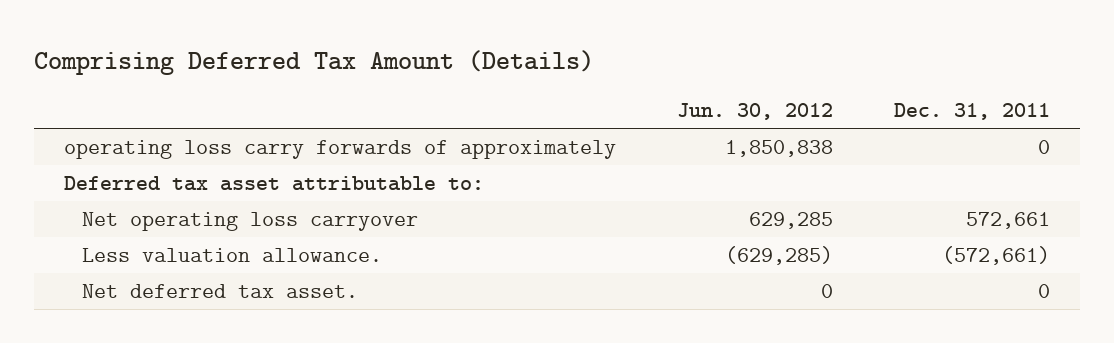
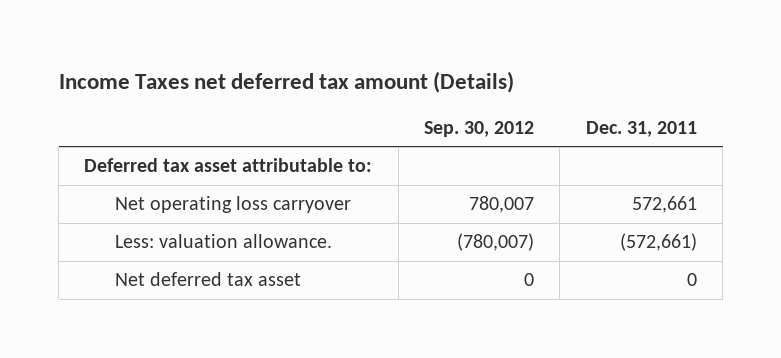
[33,49,594,75] Comprising Deferred Tax Amount (Details) -> [58,71,514,94] Income Taxes net deferred tax amount (Details)
[676,103,833,121] Jun. 30, 2012 -> none
none -> [424,120,535,137] Sep. 30, 2012
[63,140,616,160] operating loss carry forwards of approximately -> none
[81,248,382,263] Less valuation allowance. -> [115,234,333,249] Less: valuation allowance.
[81,284,358,299] Net deferred tax asset. -> [115,272,302,287] Net deferred tax asset

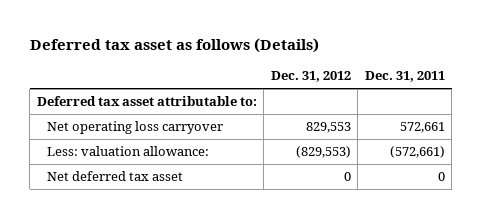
[58,71,514,94] Income Taxes net deferred tax amount (Details) -> [29,38,319,54] Deferred tax asset as follows (Details)
[424,120,535,137] Sep. 30, 2012 -> none
none -> [270,71,351,83] Dec. 31, 2012
[115,234,333,249] Less: valuation allowance. -> [47,146,210,157] Less: valuation allowance:

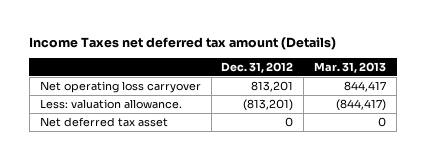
[29,38,319,54] Deferred tax asset as follows (Details) -> [29,36,337,50] Income Taxes net deferred tax amount (Details)
[364,71,445,83] Dec. 31, 2011 -> none
none -> [314,61,387,73] Mar. 31, 2013
[36,96,257,107] Deferred tax asset attributable to: -> none
[305,122,351,134] 829,553 -> [251,81,294,93] 813,201
[47,146,210,157] Less: valuation allowance: -> [39,99,182,110] Less: valuation allowance.
[295,146,351,159] (829,553) -> [243,99,294,112] (813,201)

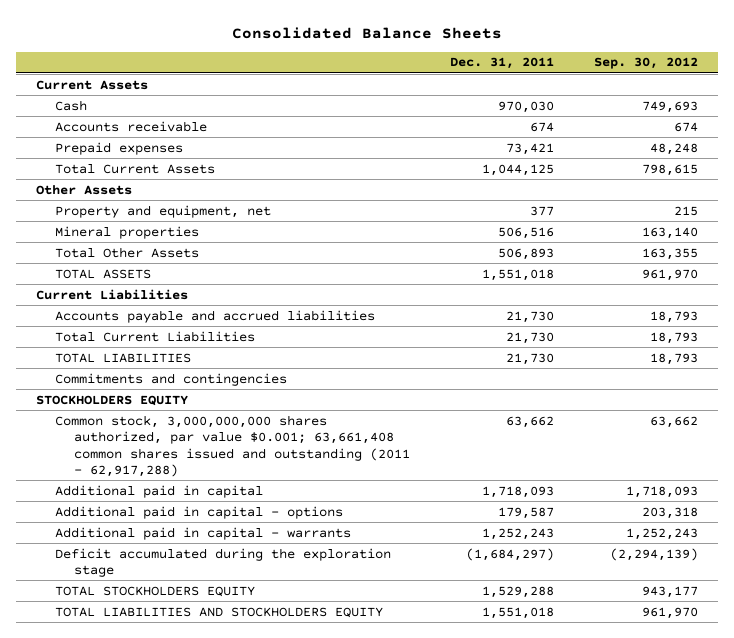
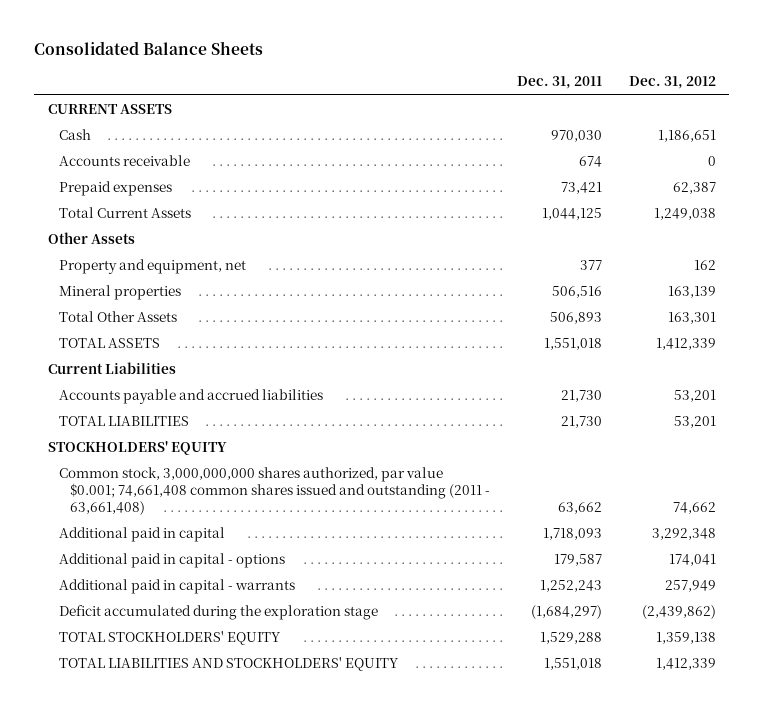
[594,57,699,70] Sep. 30, 2012 -> none
none -> [628,76,716,90] Dec. 31, 2012
[36,79,149,90] Current Assets -> [47,103,172,114] CURRENT ASSETS
[55,330,256,342] Total Current Liabilities -> none
[55,372,288,386] Commitments and contingencies -> none
[36,394,189,406] STOCKHOLDERS EQUITY -> [47,440,227,455] STOCKHOLDERS' EQUITY
[55,414,411,478] Common stock, 3,000,000,000 shares authorized, par value $0.001; 63,661,408 common shares issued and outstanding (2011 - 62,917,288) -> [58,466,491,515] Common stock, 3,000,000,000 shares authorized, par value $0.001; 74,661,408 common shares issued and outstanding (2011 - 63,661,408)
[55,585,256,597] TOTAL STOCKHOLDERS EQUITY -> [58,630,281,645] TOTAL STOCKHOLDERS' EQUITY
[55,606,384,618] TOTAL LIABILITIES AND STOCKHOLDERS EQUITY -> [58,656,399,671] TOTAL LIABILITIES AND STOCKHOLDERS' EQUITY

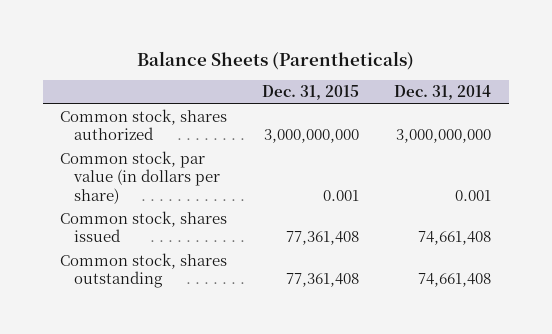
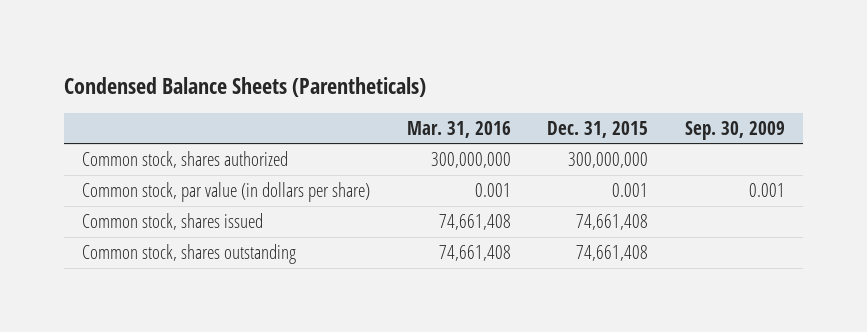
[136,50,414,70] Balance Sheets (Parentheticals) -> [64,76,427,97] Condensed Balance Sheets (Parentheticals)
[394,85,492,101] Dec. 31, 2014 -> none
none -> [406,120,511,138] Mar. 31, 2016
none -> [684,120,785,140] Sep. 30, 2009
[264,129,360,144] 3,000,000,000 -> [568,152,649,169] 300,000,000
[286,231,360,246] 77,361,408 -> [576,214,649,231] 74,661,408
[286,273,360,288] 77,361,408 -> [576,245,649,262] 74,661,408

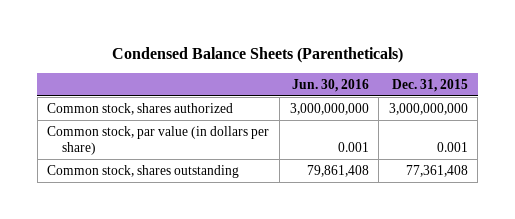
[406,120,511,138] Mar. 31, 2016 -> none
[684,120,785,140] Sep. 30, 2009 -> none
none -> [291,78,369,92] Jun. 30, 2016
[568,152,649,169] 300,000,000 -> [388,103,468,116] 3,000,000,000
[82,213,264,231] Common stock, shares issued -> none
[576,245,649,262] 74,661,408 -> [405,165,468,178] 77,361,408

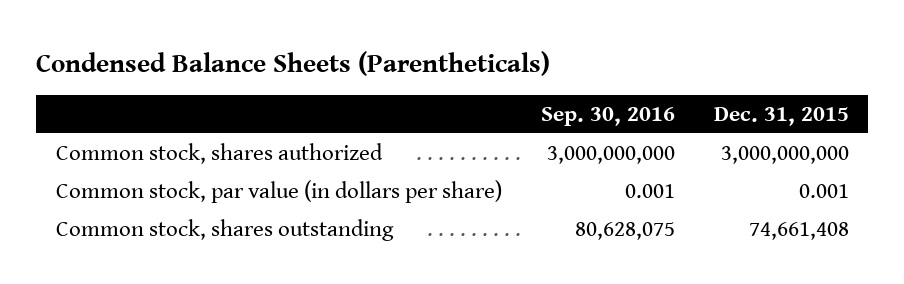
[291,78,369,92] Jun. 30, 2016 -> none
none -> [540,106,675,126] Sep. 30, 2016
[405,165,468,178] 77,361,408 -> [748,222,849,241] 74,661,408

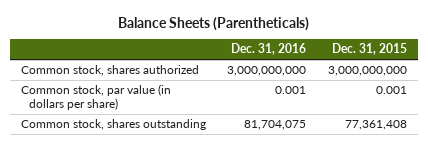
[35,50,550,76] Condensed Balance Sheets (Parentheticals) -> [117,16,309,31] Balance Sheets (Parentheticals)
[540,106,675,126] Sep. 30, 2016 -> none
none -> [231,43,307,56] Dec. 31, 2016
[748,222,849,241] 74,661,408 -> [345,120,408,131] 77,361,408

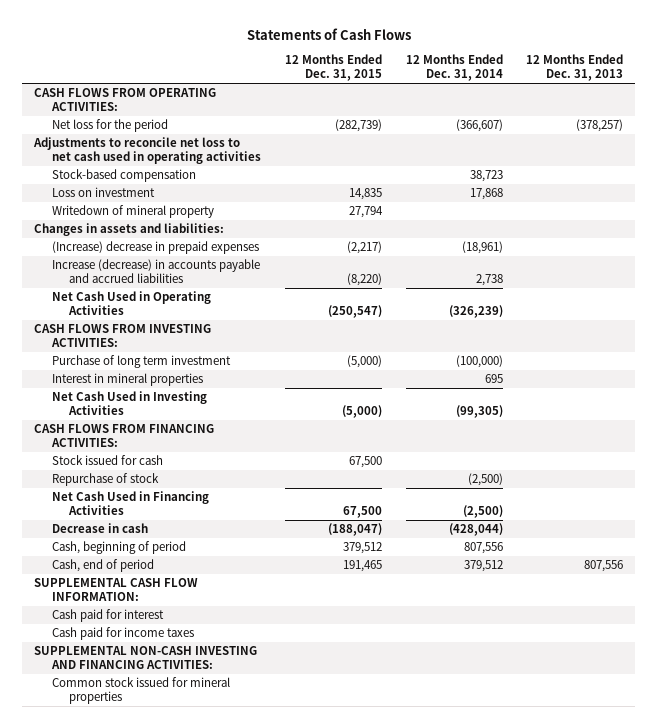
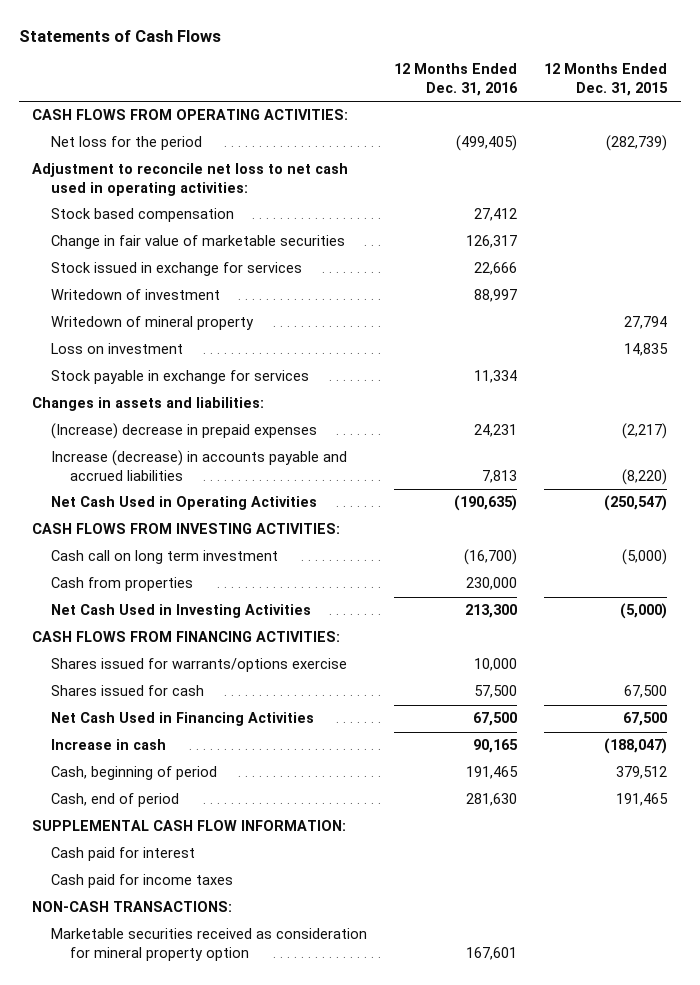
[405,53,503,82] 12 Months Ended Dec. 31, 2014 -> none
[526,53,624,82] 12 Months Ended Dec. 31, 2013 -> none
none -> [394,63,519,97] 12 Months Ended Dec. 31, 2016
[32,137,261,165] Adjustments to reconcile net loss to net cash used in operating activities -> [32,163,349,197] Adjustment to reconcile net loss to net cash used in operating activities:
[51,169,196,183] Stock-based compensation -> [51,208,235,223] Stock based compensation
none -> [51,235,346,250] Change in fair value of marketable securities
none -> [51,262,303,277] Stock issued in exchange for services
none -> [51,289,221,301] Writedown of investment
[51,187,155,198] Loss on investment -> [51,343,184,355] Loss on investment
none -> [51,370,310,385] Stock payable in exchange for services
[51,373,203,387] Interest in mineral properties -> none
[51,355,231,369] Purchase of long term investment -> [51,550,279,565] Cash call on long term investment
none -> [51,577,194,592] Cash from properties
[51,473,159,487] Repurchase of stock -> none
none -> [51,658,348,673] Shares issued for warrants/options exercise
[51,455,163,466] Stock issued for cash -> [51,685,205,697] Shares issued for cash
[51,523,148,534] Decrease in cash -> [51,739,167,751] Increase in cash
[51,677,230,705] Common stock issued for mineral properties -> none
[33,646,257,670] SUPPLEMENTAL NON-CASH INVESTING AND FINANCING ACTIVITIES: -> [32,901,233,913] NON-CASH TRANSACTIONS:
none -> [51,928,368,962] Marketable securities received as consideration for mineral property option

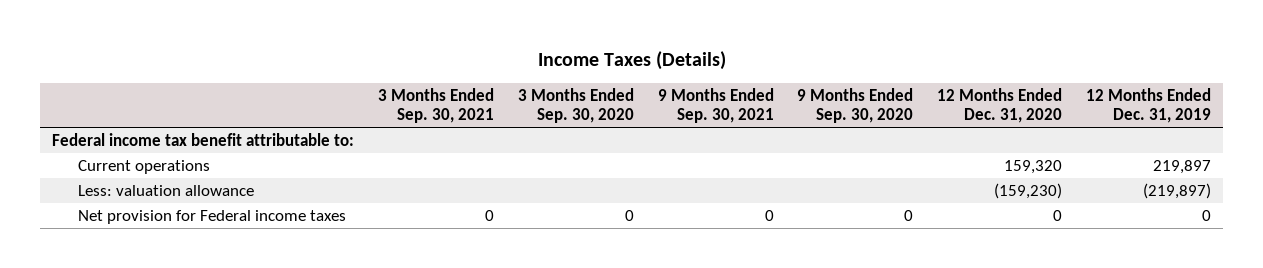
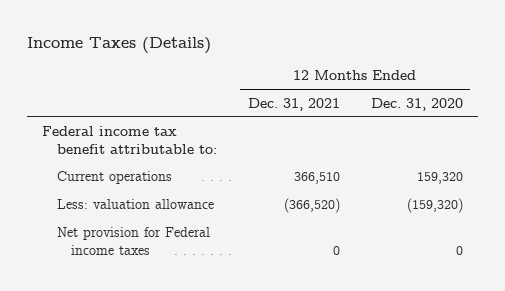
[377,87,494,124] 3 Months Ended Sep. 30, 2021 -> none
[517,87,634,124] 3 Months Ended Sep. 30, 2020 -> none
[657,87,774,124] 9 Months Ended Sep. 30, 2021 -> none
[797,87,914,124] 9 Months Ended Sep. 30, 2020 -> none
[1086,87,1212,124] 12 Months Ended Dec. 31, 2019 -> none
none -> [247,97,340,111] Dec. 31, 2021
[994,182,1063,199] (159,230) -> [406,198,463,214] (159,320)

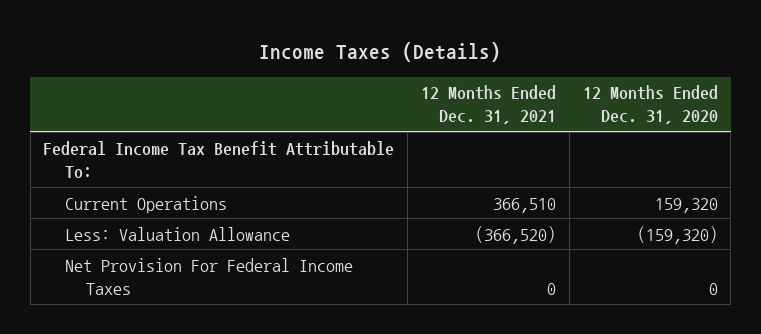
[42,126,217,154] Federal income tax benefit attributable to: -> [43,140,395,178] Federal Income Tax Benefit Attributable To:
[56,171,172,185] Current operations -> [64,195,227,213] Current Operations
[56,199,214,210] Less: valuation allowance -> [64,226,290,241] Less: Valuation Allowance
[56,227,210,255] Net provision for Federal income taxes -> [64,257,353,295] Net Provision For Federal Income Taxes

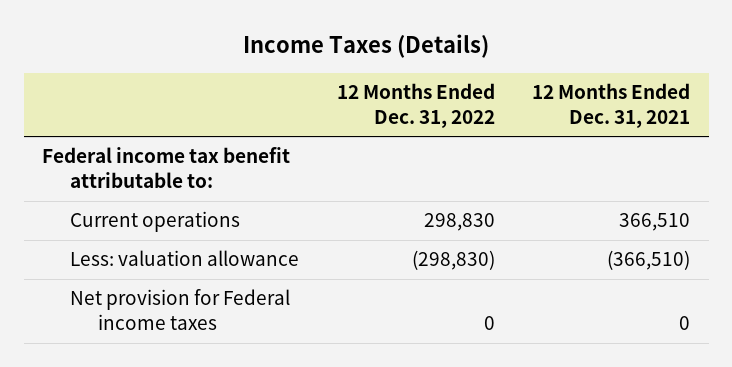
[582,85,718,125] 12 Months Ended Dec. 31, 2020 -> none
none -> [336,83,495,129] 12 Months Ended Dec. 31, 2022
[43,140,395,178] Federal Income Tax Benefit Attributable To: -> [42,147,291,189] Federal income tax benefit attributable to:
[64,195,227,213] Current Operations -> [70,211,241,233] Current operations
[64,226,290,241] Less: Valuation Allowance -> [70,250,300,267] Less: valuation allowance
[474,225,556,244] (366,520) -> [606,250,690,271] (366,510)
[64,257,353,295] Net Provision For Federal Income Taxes -> [70,289,291,331] Net provision for Federal income taxes

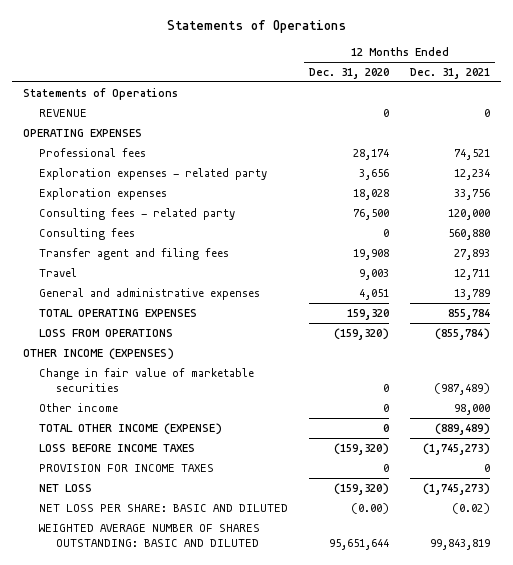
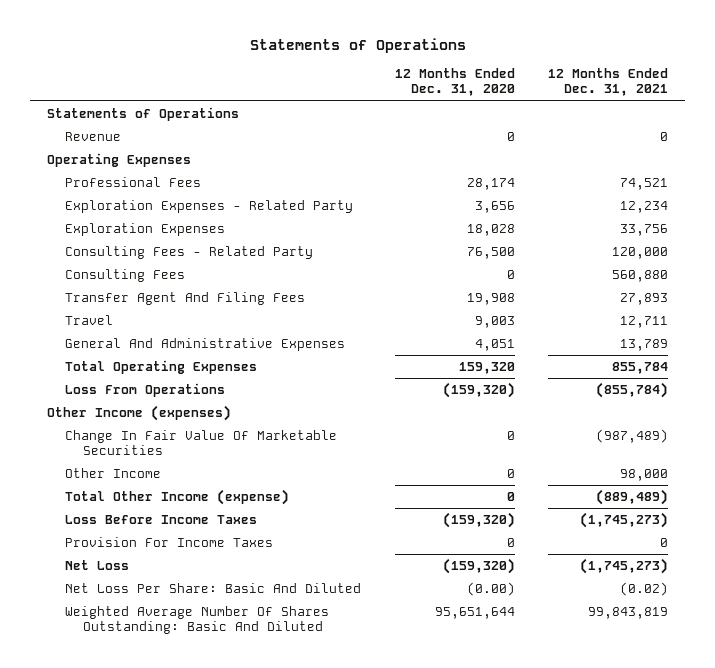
[39,108,88,117] REVENUE -> [65,132,122,142] Revenue
[22,128,142,137] OPERATING EXPENSES -> [46,153,191,168] Operating Expenses
[39,147,147,157] Professional fees -> [65,177,202,188] Professional Fees
[39,167,268,180] Exploration expenses - related party -> [65,200,354,214] Exploration Expenses - Related Party
[39,187,168,200] Exploration expenses -> [65,223,226,237] Exploration Expenses
[39,207,236,220] Consulting fees - related party -> [65,246,314,260] Consulting Fees - Related Party
[39,227,136,240] Consulting fees -> [65,269,186,283] Consulting Fees
[39,247,230,260] Transfer agent and filing fees -> [65,292,306,306] Transfer Agent And Filing Fees
[39,287,261,300] General and administrative expenses -> [65,338,346,352] General And Administrative Expenses
[39,308,198,317] TOTAL OPERATING EXPENSES -> [65,360,258,375] Total Operating Expenses
[39,328,174,337] LOSS FROM OPERATIONS -> [65,383,226,398] Loss From Operations
[22,347,174,360] OTHER INCOME (EXPENSES) -> [46,405,231,422] Other Income (expenses)
[39,367,255,392] Change in fair value of marketable securities -> [65,430,338,456] Change In Fair Value Of Marketable Securities
[39,402,119,412] Other income -> [65,468,162,479] Other Income
[39,422,223,435] TOTAL OTHER INCOME (EXPENSE) -> [65,489,290,506] Total Other Income (expense)
[39,443,196,452] LOSS BEFORE INCOME TAXES -> [65,515,258,525] Loss Before Income Taxes
[39,463,215,472] PROVISION FOR INCOME TAXES -> [65,537,274,548] Provision For Income Taxes
[39,483,93,492] NET LOSS -> [65,560,130,571] Net Loss
[39,503,289,512] NET LOSS PER SHARE: BASIC AND DILUTED -> [65,583,362,594] Net Loss Per Share: Basic And Diluted
[39,523,261,547] WEIGHTED AVERAGE NUMBER OF SHARES OUTSTANDING: BASIC AND DILUTED -> [65,606,330,635] Weighted Average Number Of Shares Outstanding: Basic And Diluted

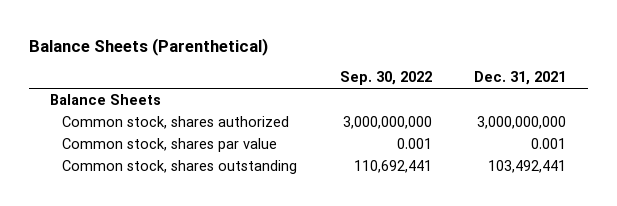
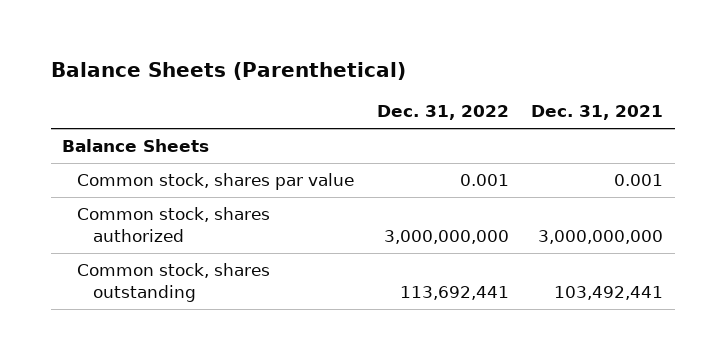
[339,71,432,86] Sep. 30, 2022 -> none
none -> [376,105,509,121] Dec. 31, 2022
[62,116,290,130] Common stock, shares authorized -> [77,207,271,242] Common stock, shares authorized

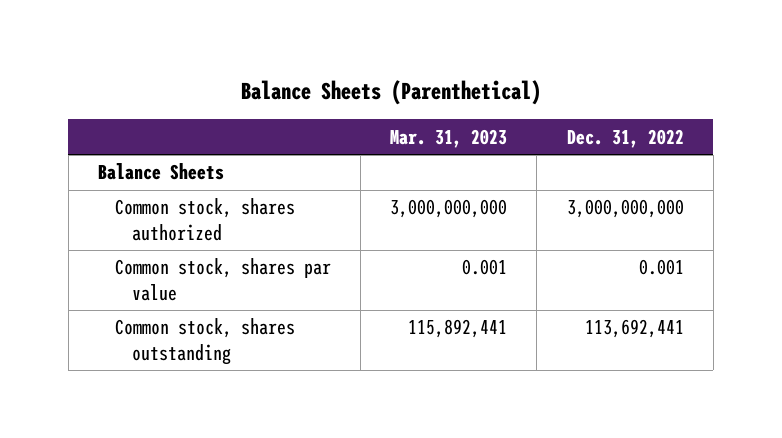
[531,105,664,121] Dec. 31, 2021 -> none
none -> [390,128,508,148] Mar. 31, 2023
[77,173,355,191] Common stock, shares par value -> [114,258,331,301] Common stock, shares par value

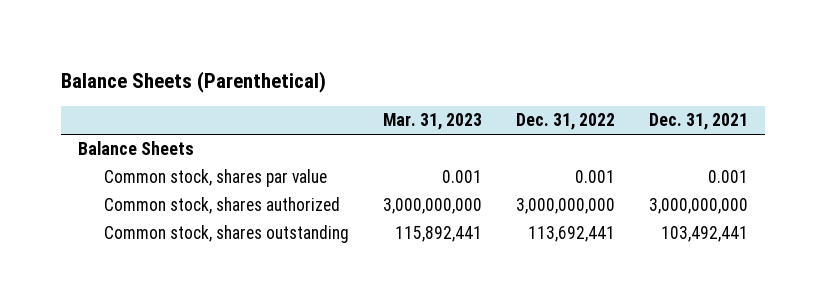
none -> [648,113,748,131] Dec. 31, 2021
[114,198,295,241] Common stock, shares authorized -> [103,197,340,215] Common stock, shares authorized

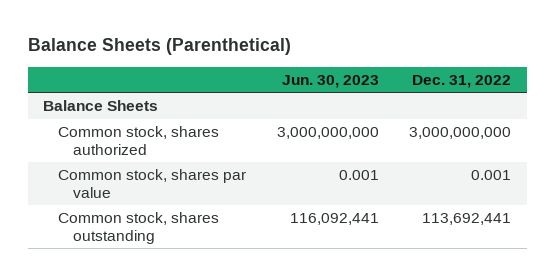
[382,113,482,131] Mar. 31, 2023 -> none
[648,113,748,131] Dec. 31, 2021 -> none
none -> [281,74,379,88] Jun. 30, 2023
[103,169,327,188] Common stock, shares par value -> [57,169,246,198] Common stock, shares par value

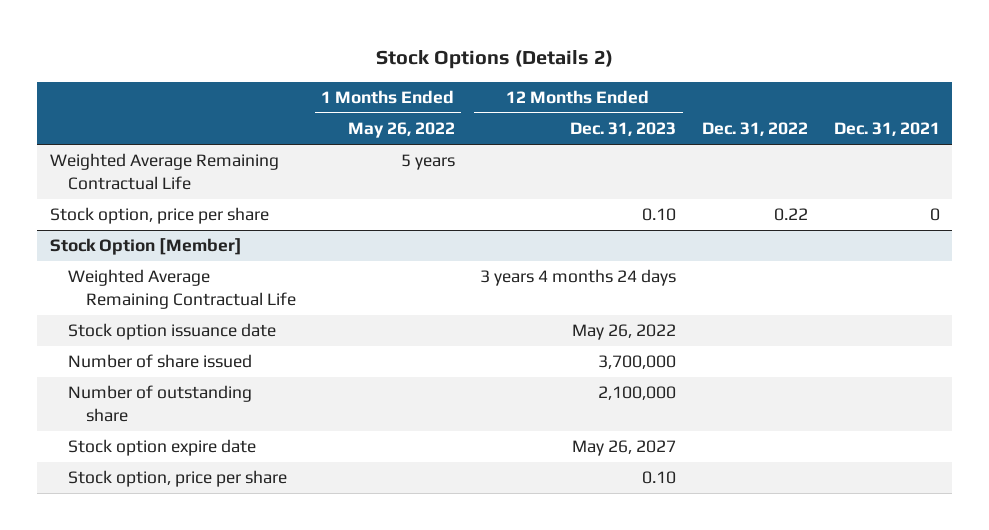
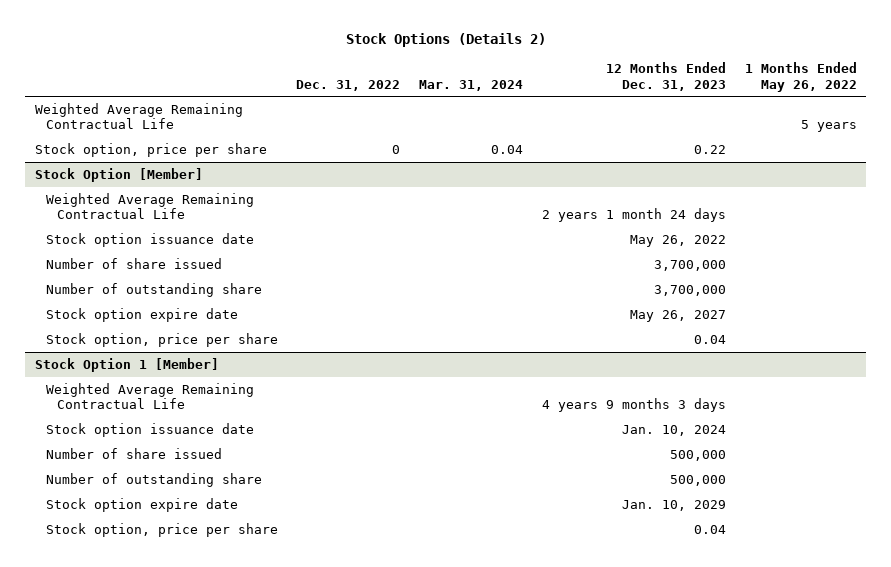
[833,122,940,137] Dec. 31, 2021 -> none
none -> [419,79,524,91] Mar. 31, 2024
[642,208,677,222] 0.10 -> [693,144,726,154] 0.22
[773,208,808,222] 0.22 -> [392,144,401,154] 0
[480,269,677,287] 3 years 4 months 24 days -> [541,207,726,222] 2 years 1 month 24 days
[598,386,677,401] 2,100,000 -> [653,284,726,296] 3,700,000
[642,471,677,485] 0.10 -> [693,334,726,344] 0.04
none -> [34,357,219,372] Stock Option 1 [Member]
none -> [45,382,254,409] Weighted Average Remaining Contractual Life
none -> [45,422,254,437] Stock option issuance date
none -> [45,447,222,459] Number of share issued
none -> [45,472,262,487] Number of outstanding share
none -> [45,497,238,512] Stock option expire date
none -> [45,522,278,537] Stock option, price per share

